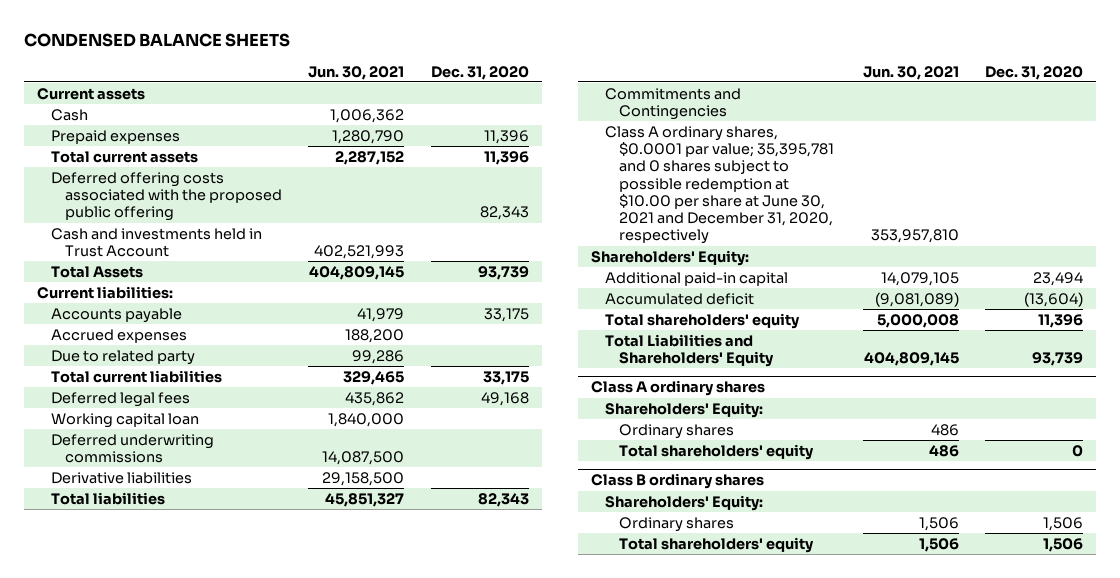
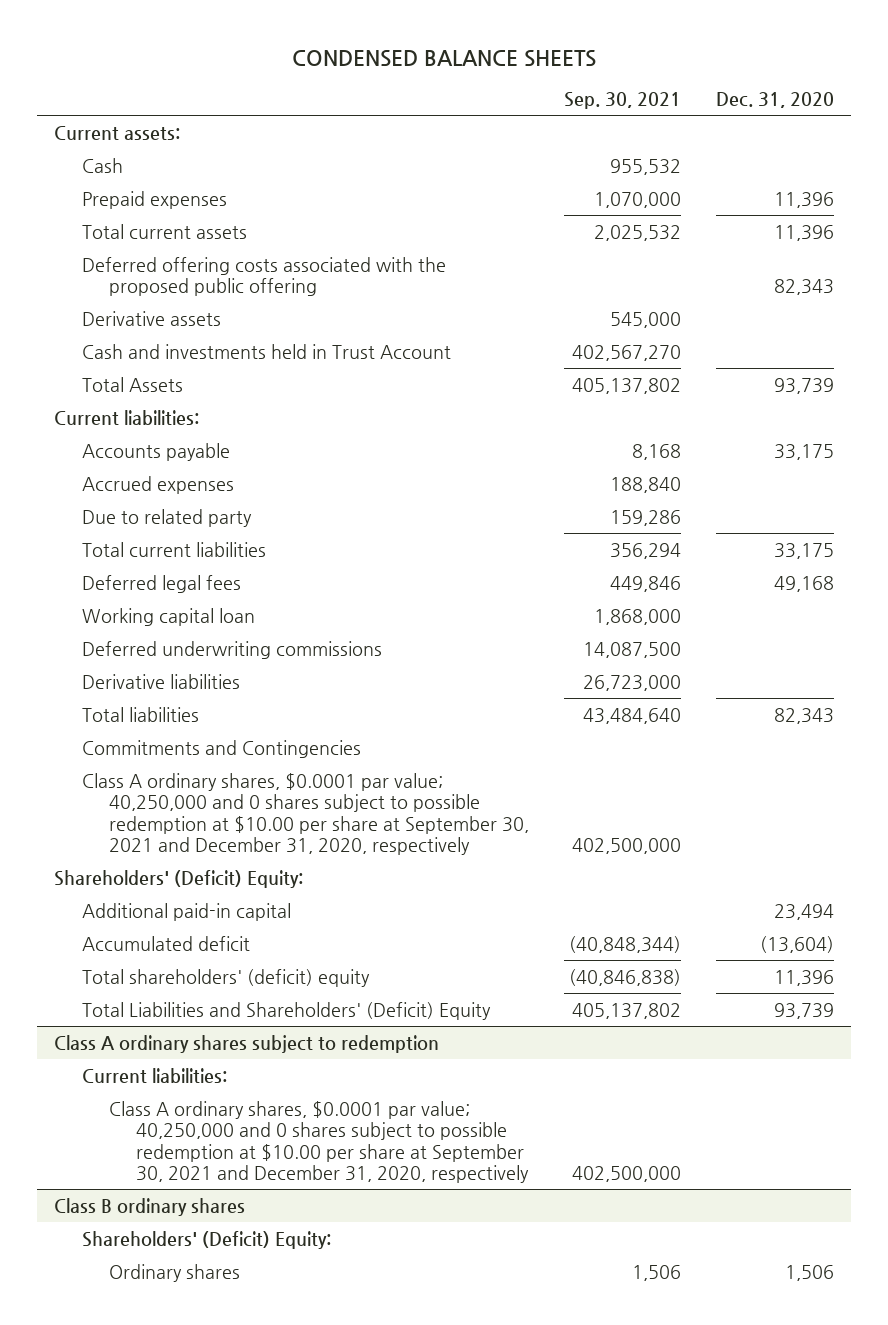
[308,65,405,80] Jun. 30, 2021 -> none
none -> [563,92,681,110] Sep. 30, 2021
[37,87,146,100] Current assets -> [54,125,181,140] Current assets:
none -> [81,310,221,326] Derivative assets
[605,125,835,245] Class A ordinary shares, $0.0001 par value; 35,395,781 and 0 shares subject to possible redemption at $10.00 per share at June 30, 2021 and December 31, 2020, respectively -> [81,772,529,856] Class A ordinary shares, $0.0001 par value; 40,250,000 and 0 shares subject to possible redemption at $10.00 per share at September 30, 2021 and December 31, 2020, respectively
[591,249,750,266] Shareholders' Equity: -> [54,869,304,888] Shareholders' (Deficit) Equity:
[591,380,766,397] Class A ordinary shares -> none
[605,401,764,418] Shareholders' Equity: -> none
[619,423,735,439] Ordinary shares -> none
[619,443,815,460] Total shareholders' equity -> none
[605,312,801,329] Total shareholders' equity -> [81,968,370,987] Total shareholders' (deficit) equity
[605,333,775,368] Total Liabilities and Shareholders' Equity -> [81,1001,491,1020] Total Liabilities and Shareholders' (Deficit) Equity
none -> [54,1034,440,1053] Class A ordinary shares subject to redemption
none -> [81,1067,227,1083] Current liabilities:
none -> [108,1100,529,1184] Class A ordinary shares, $0.0001 par value; 40,250,000 and 0 shares subject to possible redemption at $10.00 per share at September 30, 2021 and December 31, 2020, respectively
[605,494,764,511] Shareholders' Equity: -> [81,1230,331,1249] Shareholders' (Deficit) Equity:
[619,536,815,553] Total shareholders' equity -> none

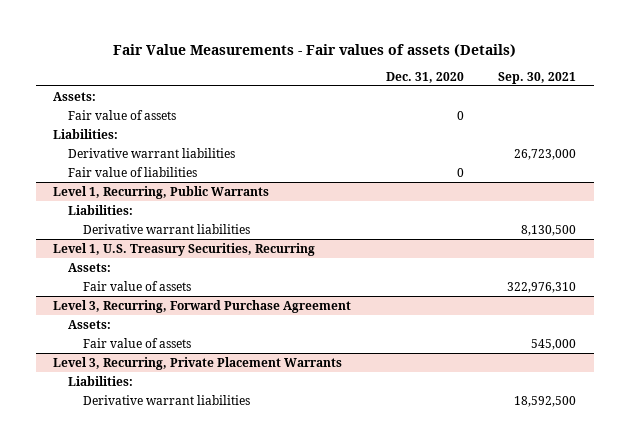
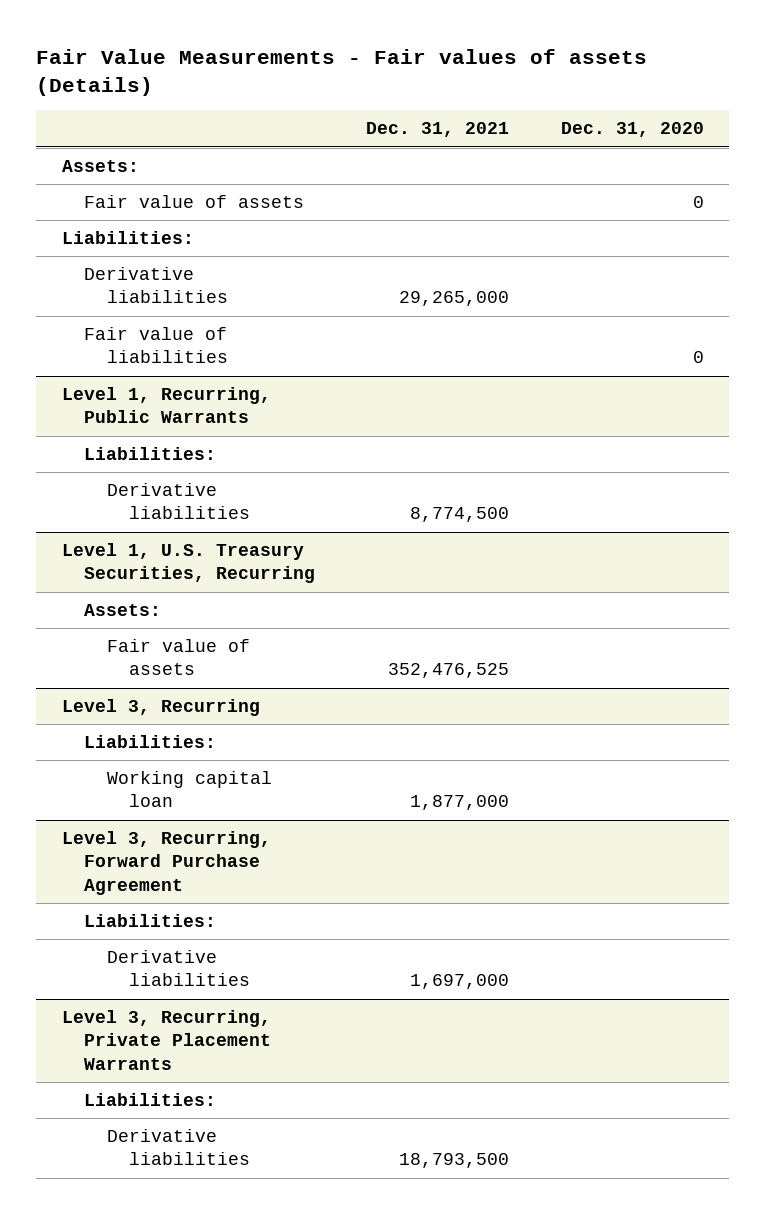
[498,71,577,84] Sep. 30, 2021 -> none
none -> [366,122,510,138] Dec. 31, 2021
[68,147,236,158] Derivative warrant liabilities -> [84,267,228,304] Derivative liabilities
[83,223,251,234] Derivative warrant liabilities -> [106,483,250,520] Derivative liabilities
none -> [61,699,260,717] Level 3, Recurring
none -> [84,735,217,749] Liabilities:
none -> [106,771,272,808] Working capital loan
[68,319,112,329] Assets: -> none
[83,337,192,348] Fair value of assets -> none
none -> [84,914,217,928] Liabilities:
none -> [106,950,250,987] Derivative liabilities
[83,394,251,405] Derivative warrant liabilities -> [106,1129,250,1166] Derivative liabilities

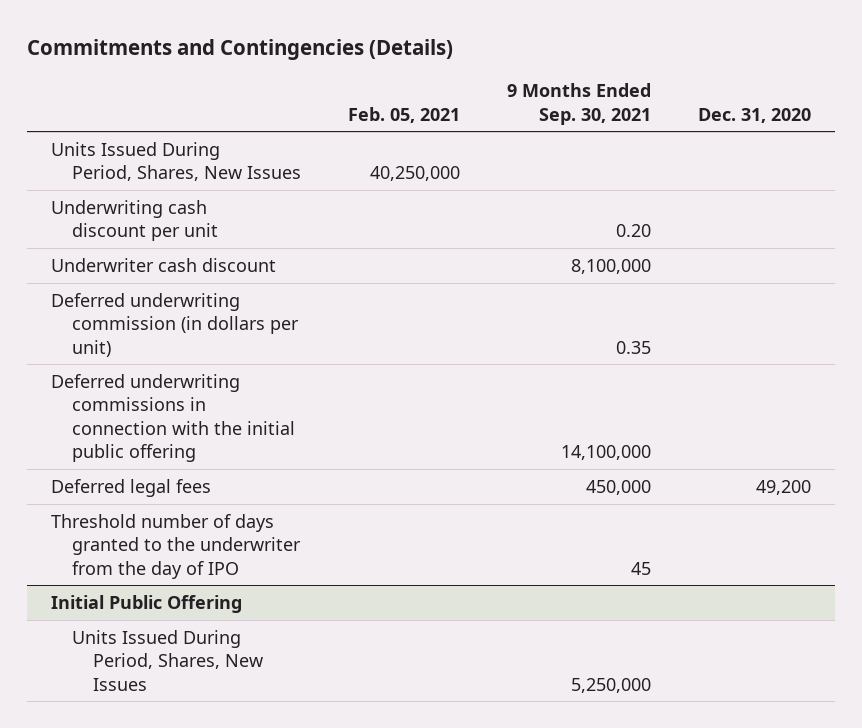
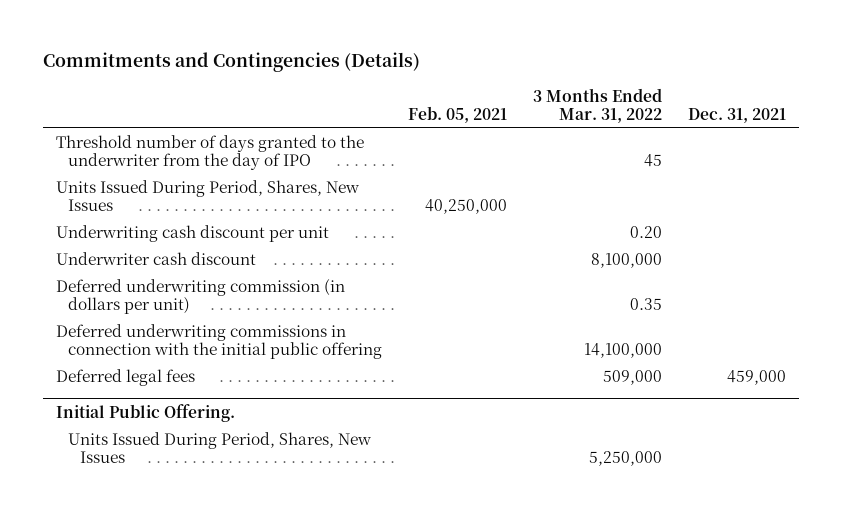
[507,83,652,125] 9 Months Ended Sep. 30, 2021 -> none
[698,107,812,123] Dec. 31, 2020 -> none
none -> [533,87,663,123] 3 Months Ended Mar. 31, 2022
none -> [688,107,787,123] Dec. 31, 2021
[50,513,302,579] Threshold number of days granted to the underwriter from the day of IPO -> [55,135,364,171] Threshold number of days granted to the underwriter from the day of IPO
[50,594,242,613] Initial Public Offering -> [55,404,235,423] Initial Public Offering.

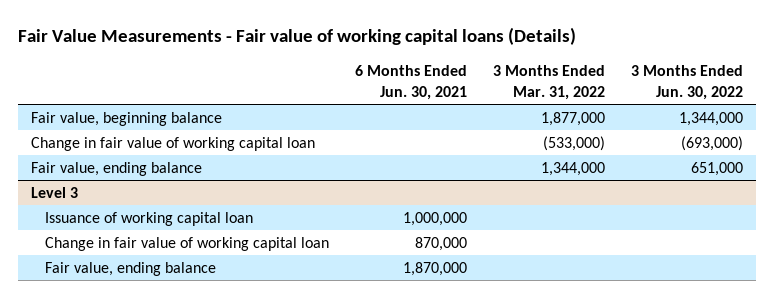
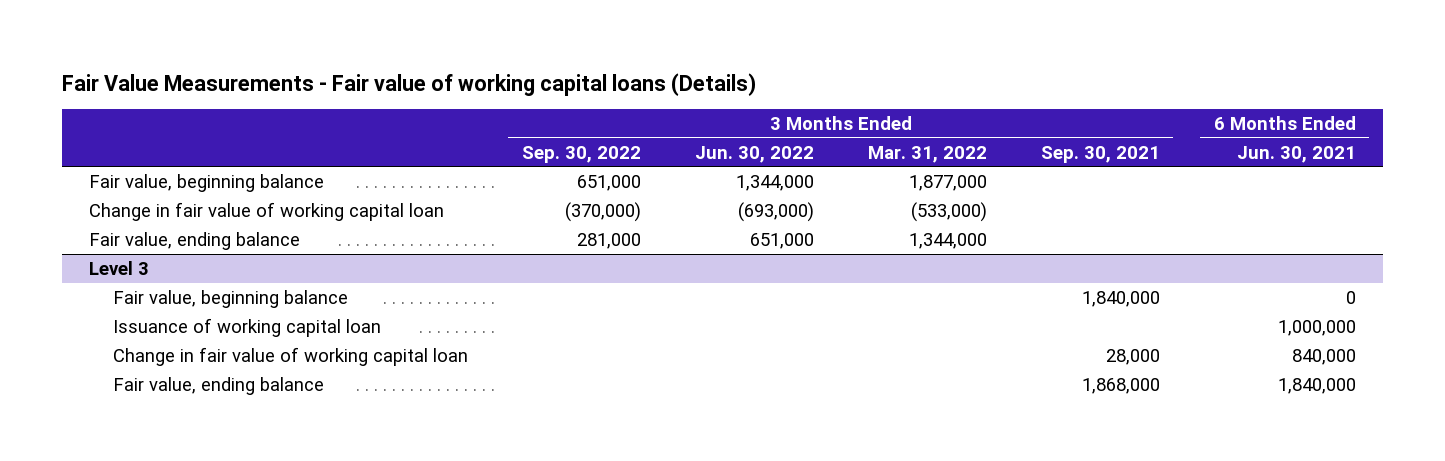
none -> [521,145,641,163] Sep. 30, 2022
none -> [1040,145,1160,163] Sep. 30, 2021
none -> [113,289,349,308] Fair value, beginning balance
[414,236,467,251] 870,000 -> [1291,348,1356,365] 840,000
[402,261,467,276] 1,870,000 -> [1277,377,1356,394] 1,840,000

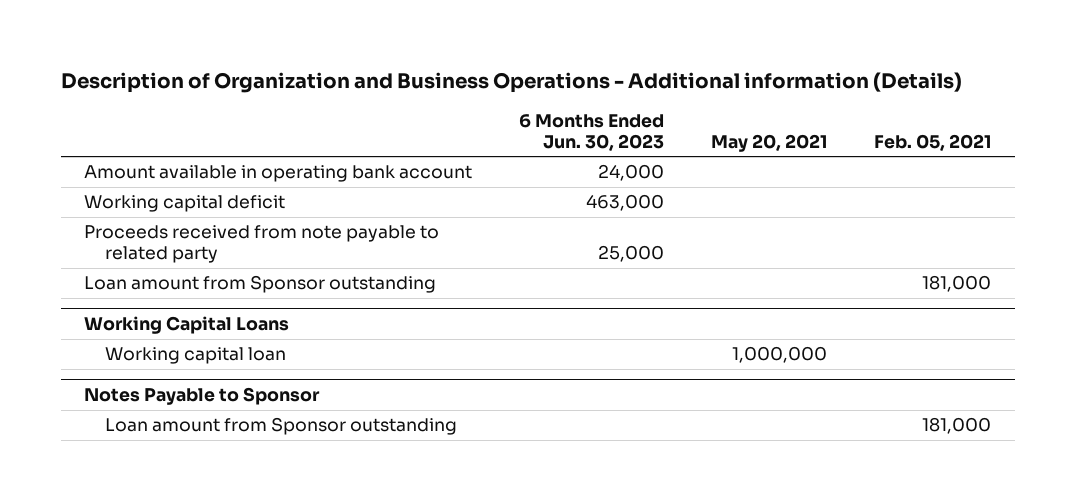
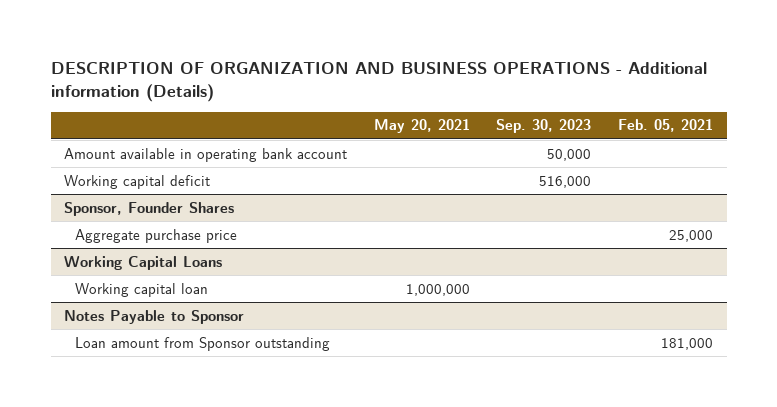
[60,71,962,93] Description of Organization and Business Operations - Additional information (Details) -> [50,61,707,102] DESCRIPTION OF ORGANIZATION AND BUSINESS OPERATIONS - Additional information (Details)
[519,113,665,151] 6 Months Ended Jun. 30, 2023 -> none
none -> [496,119,592,134] Sep. 30, 2023
[84,225,440,264] Proceeds received from note payable to related party -> none
[84,275,437,294] Loan amount from Sponsor outstanding -> none
none -> [63,201,234,216] Sponsor, Founder Shares
none -> [75,228,238,243] Aggregate purchase price

